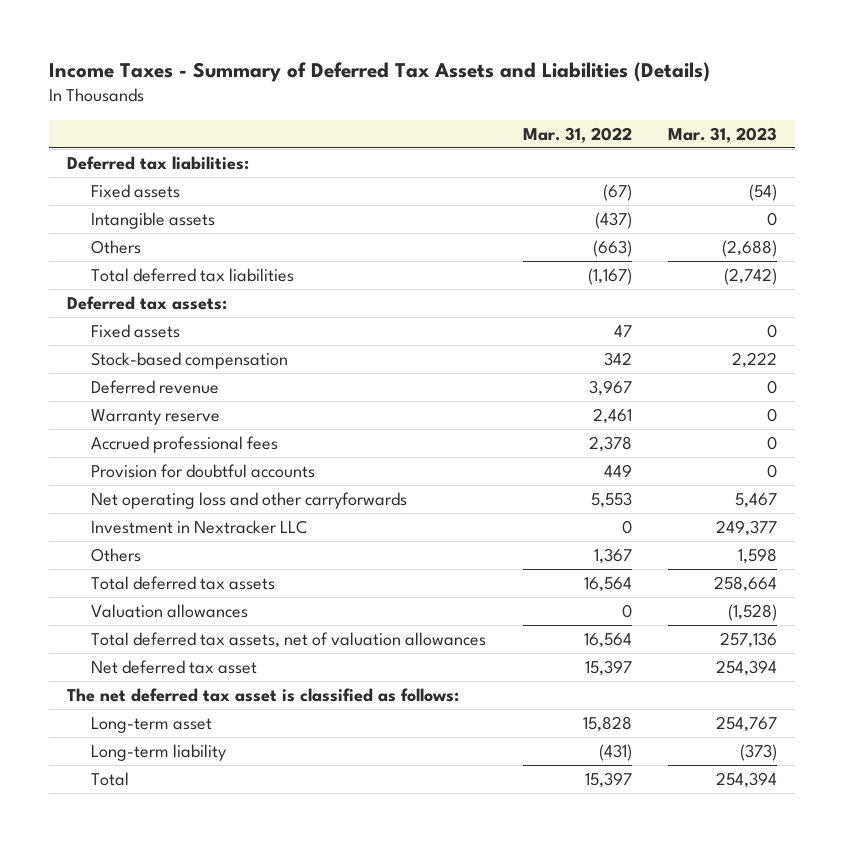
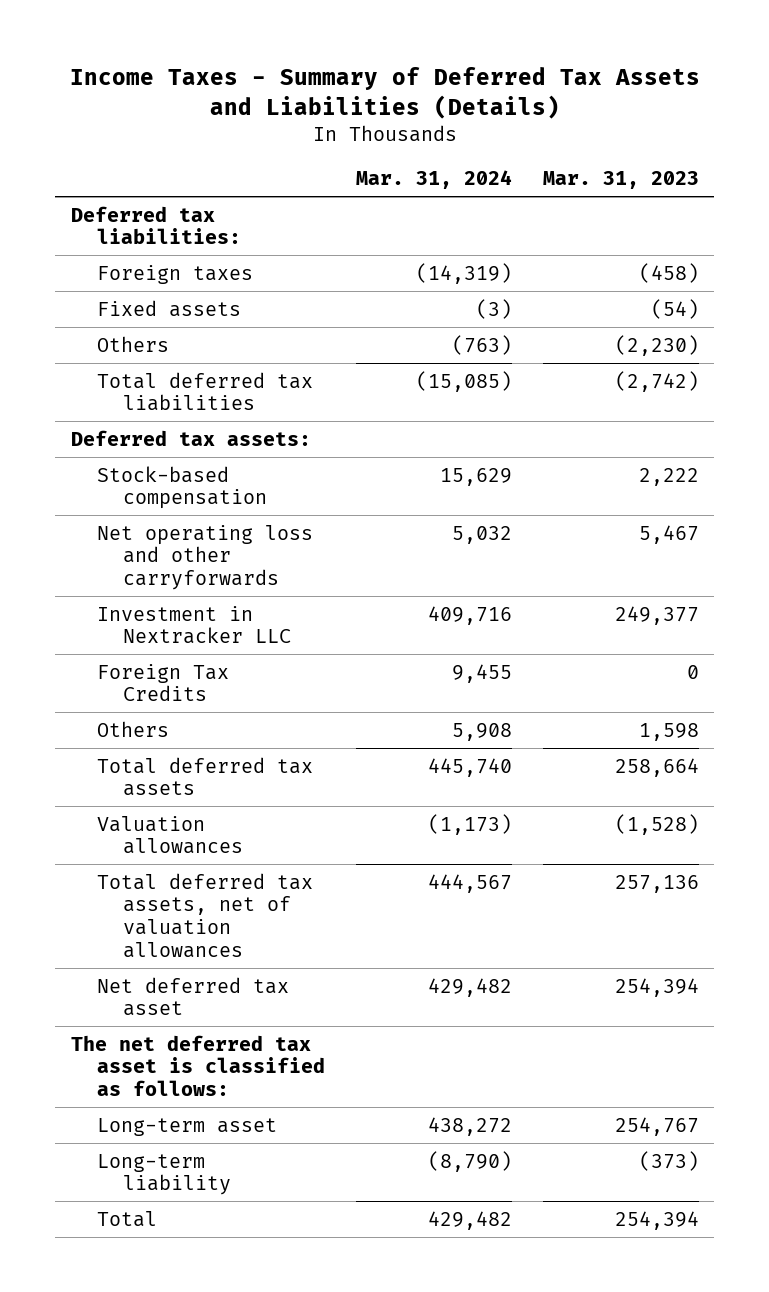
[522,126,632,143] Mar. 31, 2022 -> none
none -> [355,170,512,190] Mar. 31, 2024
none -> [96,264,253,284] Foreign taxes
[90,212,215,230] Intangible assets -> none
[722,240,778,258] (2,688) -> [614,334,699,356] (2,230)
[90,324,180,339] Fixed assets -> none
[90,380,219,395] Deferred revenue -> none
[90,409,220,426] Warranty reserve -> none
[90,436,278,454] Accrued professional fees -> none
[90,464,315,479] Provision for doubtful accounts -> none
none -> [96,663,229,702] Foreign Tax Credits

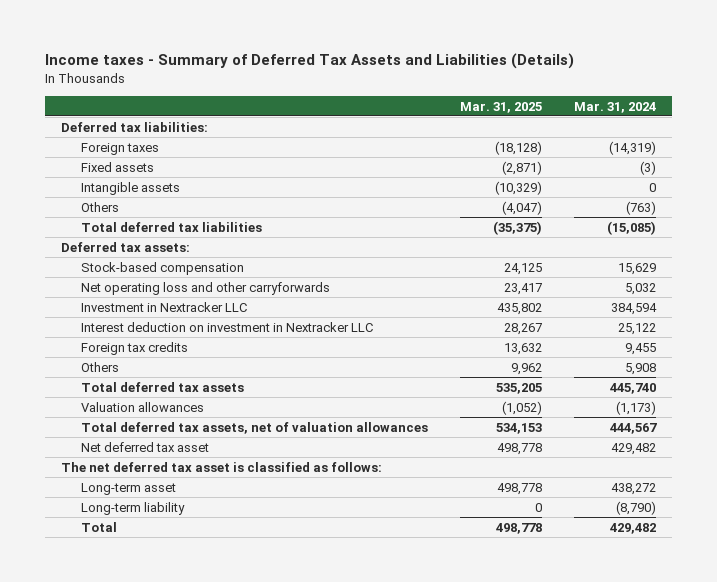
[69,67,700,120] Income Taxes - Summary of Deferred Tax Assets and Liabilities (Details) -> [44,53,574,70] Income taxes - Summary of Deferred Tax Assets and Liabilities (Details)
[542,171,699,190] Mar. 31, 2023 -> none
none -> [459,101,542,113] Mar. 31, 2025
none -> [80,181,180,195] Intangible assets
[427,605,512,625] 409,716 -> [610,302,657,315] 384,594
none -> [80,321,373,332] Interest deduction on investment in Nextracker LLC
[96,663,229,702] Foreign Tax Credits -> [80,341,188,355] Foreign tax credits

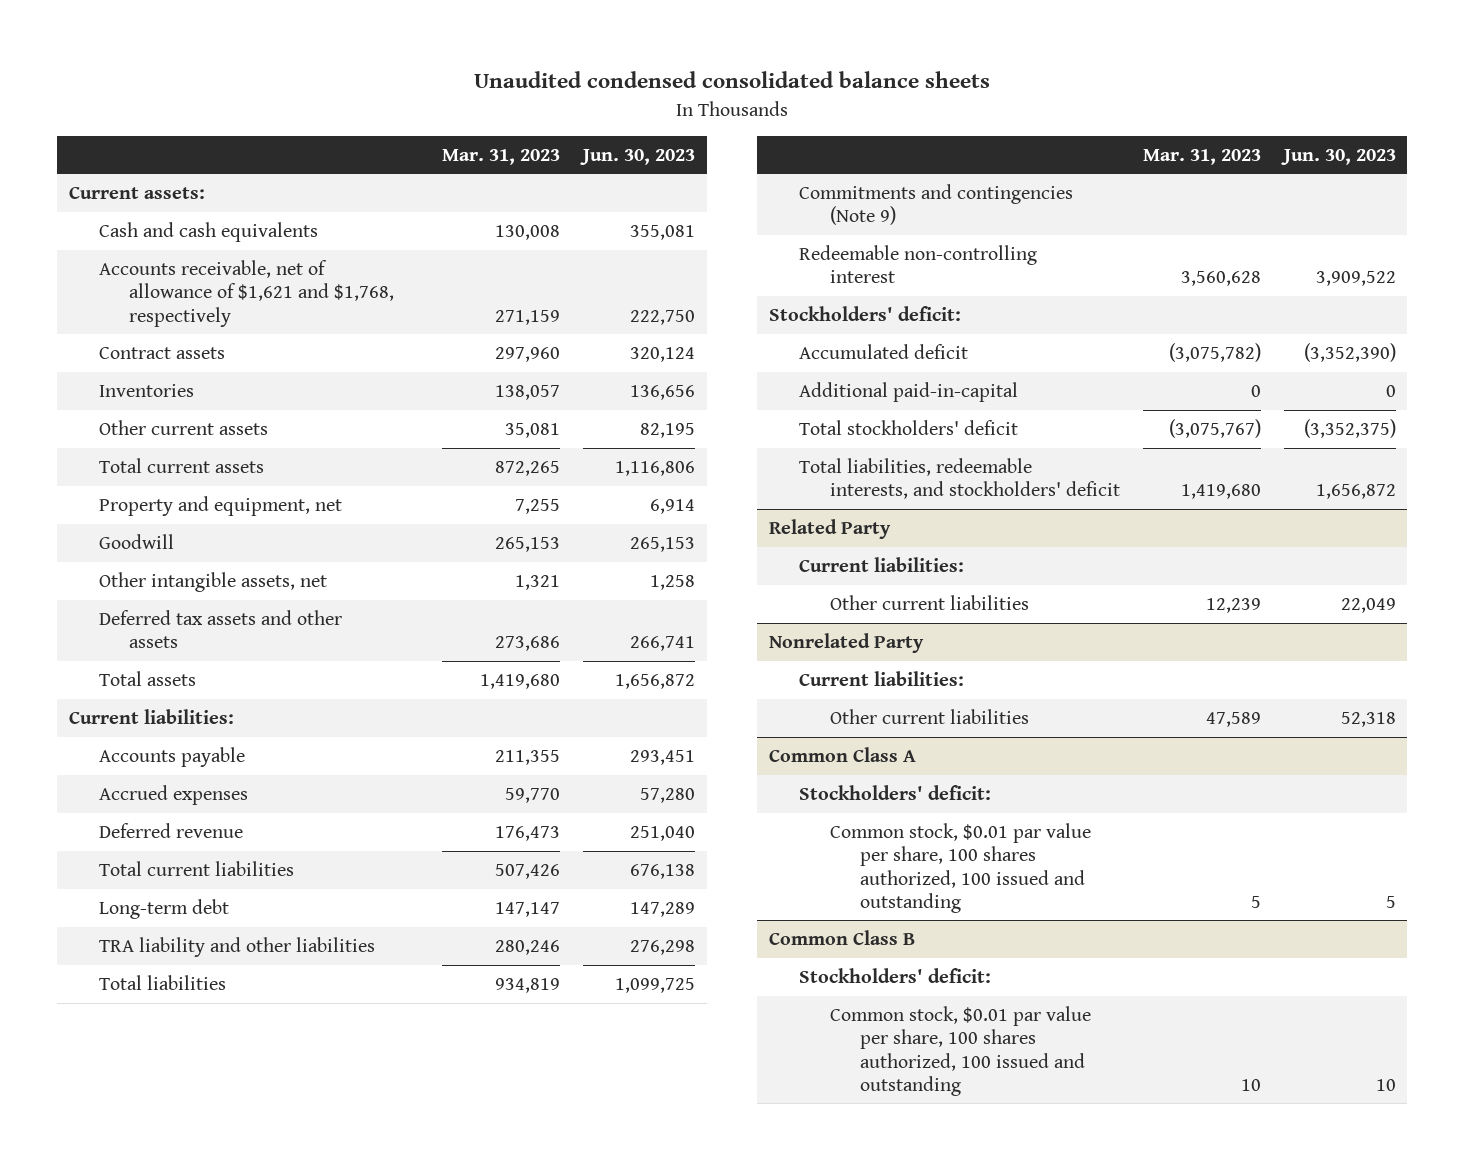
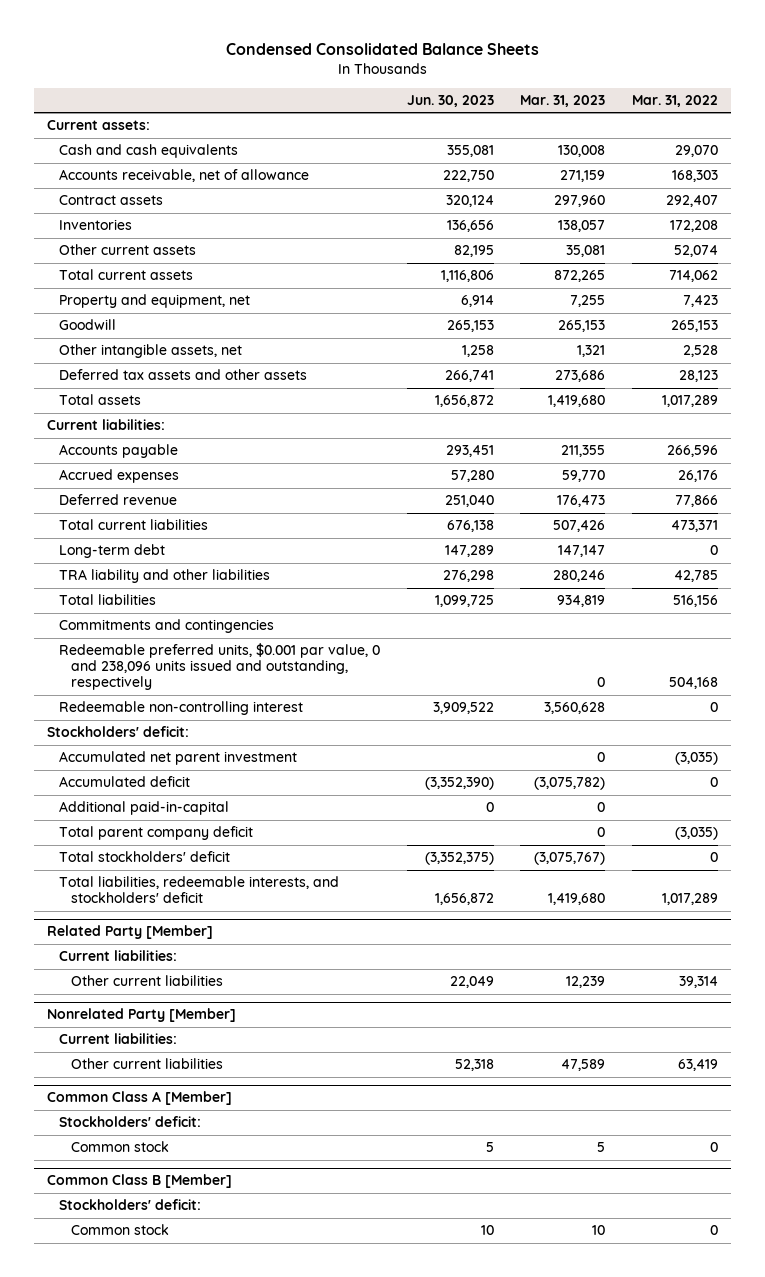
[474,71,991,89] Unaudited condensed consolidated balance sheets -> [225,43,539,56] Condensed Consolidated Balance Sheets
none -> [632,94,719,107] Mar. 31, 2022
[98,260,395,327] Accounts receivable, net of allowance of $1,621 and $1,768, respectively -> [59,169,310,183] Accounts receivable, net of allowance
[799,184,1074,226] Commitments and contingencies (Note 9) -> [59,619,275,634] Commitments and contingencies
none -> [59,643,381,691] Redeemable preferred units, $0.001 par value, 0 and 238,096 units issued and outstanding, respectively
none -> [59,751,298,766] Accumulated net parent investment
none -> [59,826,254,841] Total parent company deficit
[768,519,891,540] Related Party -> [47,925,214,940] Related Party [Member]
[768,633,924,654] Nonrelated Party -> [47,1008,237,1023] Nonrelated Party [Member]
[768,747,916,763] Common Class A -> [47,1091,233,1106] Common Class A [Member]
[829,823,1091,913] Common stock, $0.01 par value per share, 100 shares authorized, 100 issued and outstanding -> [71,1141,170,1153] Common stock
[768,930,915,946] Common Class B -> [47,1174,233,1189] Common Class B [Member]
[829,1006,1091,1096] Common stock, $0.01 par value per share, 100 shares authorized, 100 issued and outstanding -> [71,1224,170,1236] Common stock

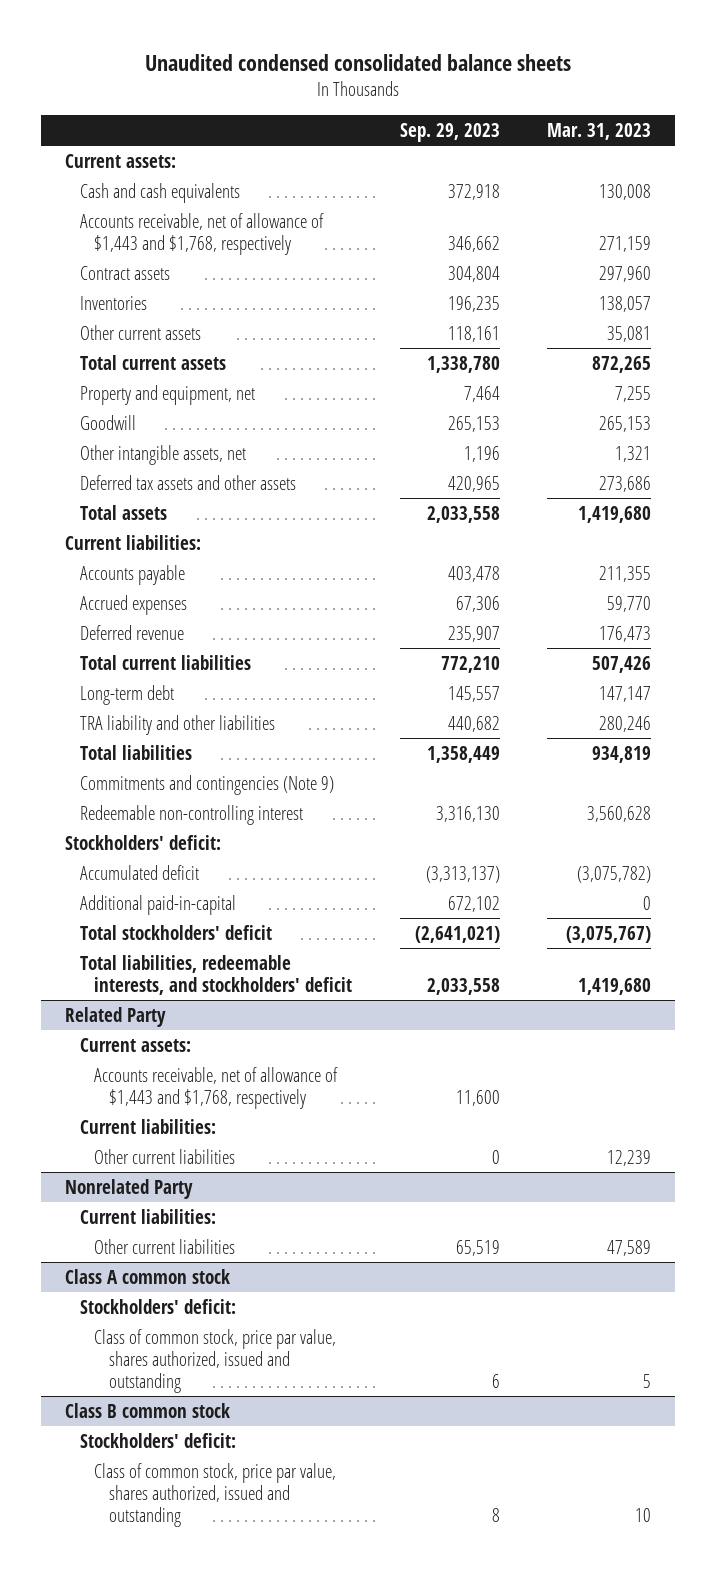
[225,43,539,56] Condensed Consolidated Balance Sheets -> [144,53,571,71] Unaudited condensed consolidated balance sheets
[406,94,494,107] Jun. 30, 2023 -> none
[632,94,719,107] Mar. 31, 2022 -> none
none -> [399,122,500,142] Sep. 29, 2023
[59,169,310,183] Accounts receivable, net of allowance -> [79,212,324,255] Accounts receivable, net of allowance of $1,443 and $1,768, respectively
[59,643,381,691] Redeemable preferred units, $0.001 par value, 0 and 238,096 units issued and outstanding, respectively -> none
[59,619,275,634] Commitments and contingencies -> [79,774,334,795] Commitments and contingencies (Note 9)
[59,751,298,766] Accumulated net parent investment -> none
[59,826,254,841] Total parent company deficit -> none
[47,925,214,940] Related Party [Member] -> [64,1006,166,1027] Related Party
none -> [79,1037,191,1052] Current assets:
none -> [94,1066,339,1109] Accounts receivable, net of allowance of $1,443 and $1,768, respectively
[47,1008,237,1023] Nonrelated Party [Member] -> [64,1178,193,1199] Nonrelated Party
[47,1091,233,1106] Common Class A [Member] -> [64,1268,230,1284] Class A common stock
[71,1141,170,1153] Common stock -> [94,1328,337,1394] Class of common stock, price par value, shares authorized, issued and outstanding
[47,1174,233,1189] Common Class B [Member] -> [64,1402,230,1418] Class B common stock
[71,1224,170,1236] Common stock -> [94,1462,337,1528] Class of common stock, price par value, shares authorized, issued and outstanding

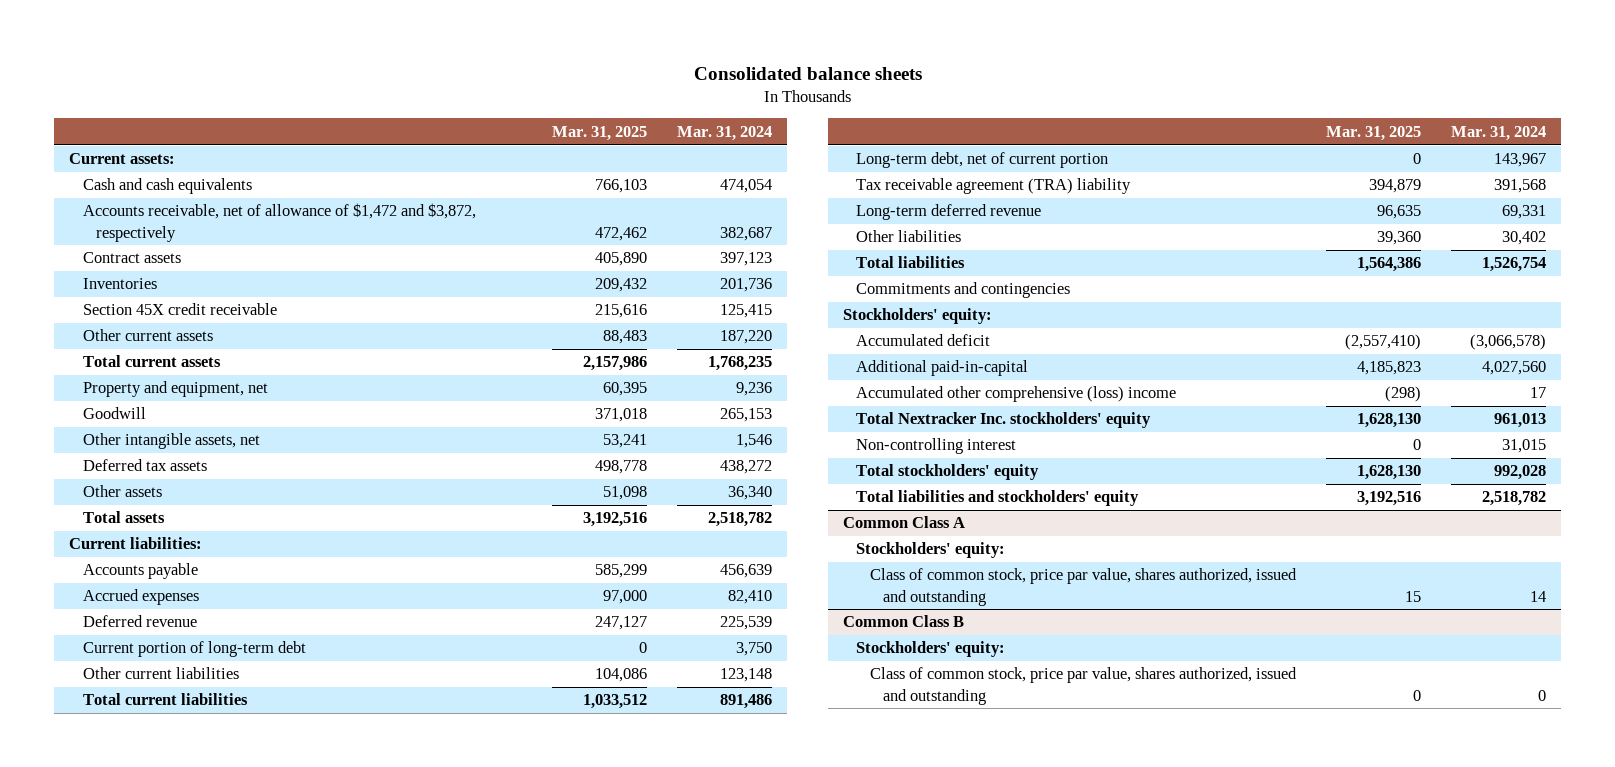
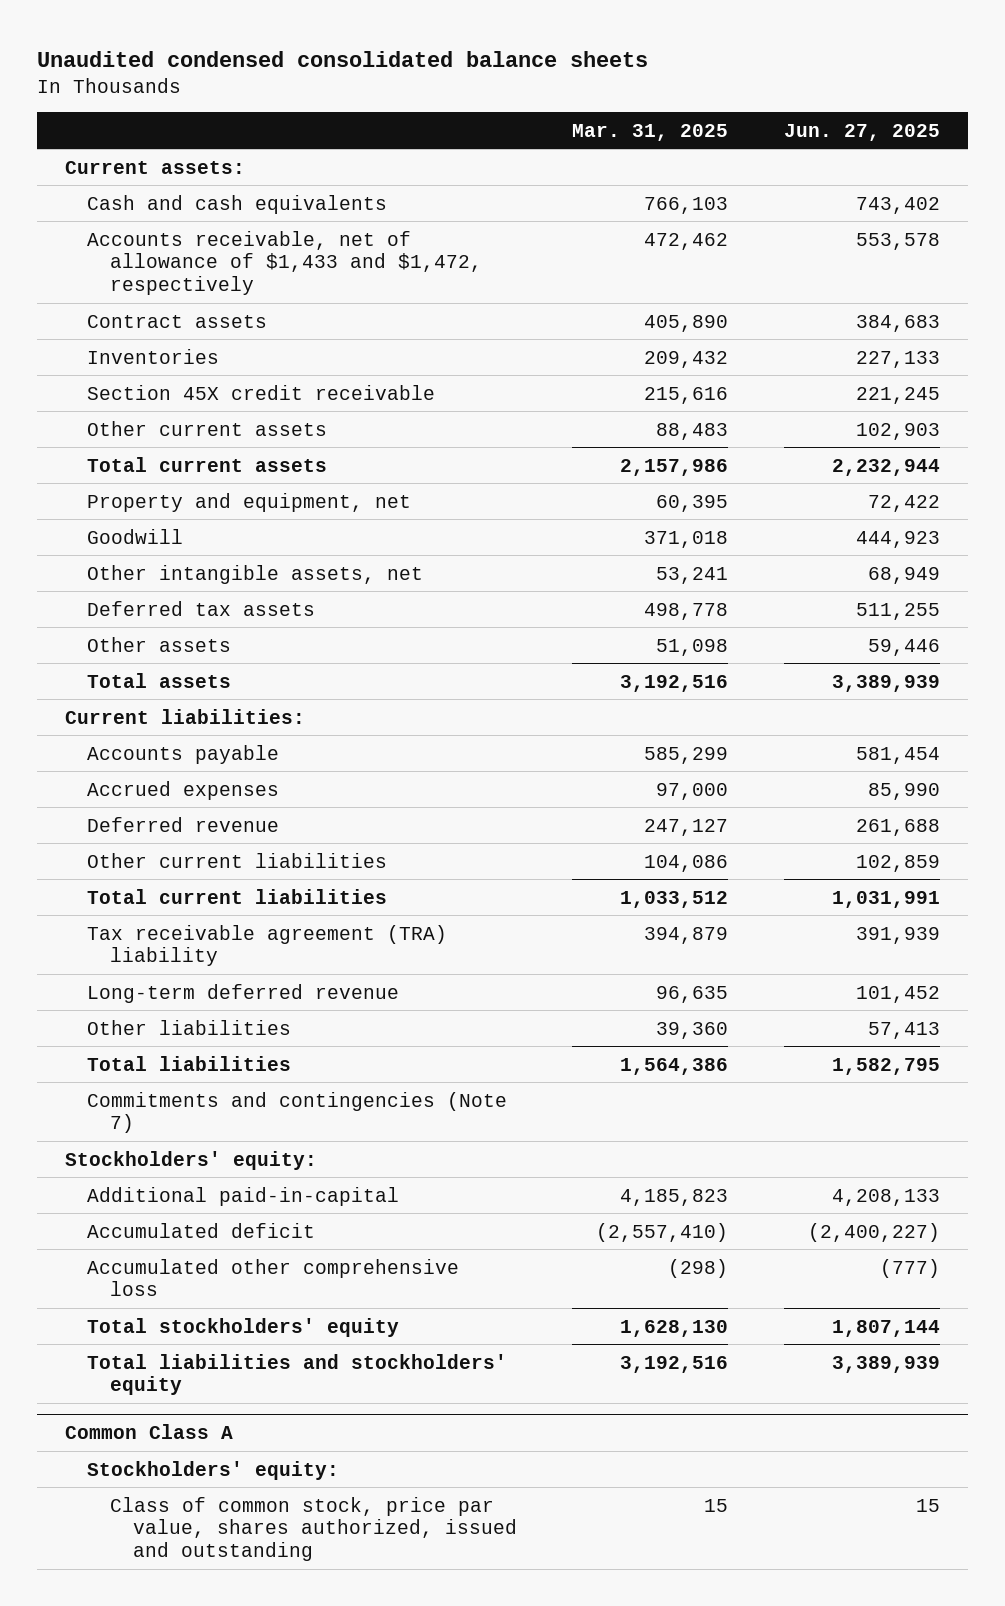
[693,66,922,80] Consolidated balance sheets -> [36,50,648,67] Unaudited condensed consolidated balance sheets
[677,125,773,141] Mar. 31, 2024 -> none
none -> [784,123,941,141] Jun. 27, 2025
[82,203,476,242] Accounts receivable, net of allowance of $1,472 and $3,872, respectively -> [87,230,482,296] Accounts receivable, net of allowance of $1,433 and $1,472, respectively
[82,641,306,658] Current portion of long-term debt -> none
[856,152,1109,169] Long-term debt, net of current portion -> none
[856,282,1071,299] Commitments and contingencies -> [87,1091,508,1134] Commitments and contingencies (Note 7)
[856,412,1152,429] Total Nextracker Inc. stockholders' equity -> none
[856,438,1017,455] Non-controlling interest -> none
[856,334,991,347] Accumulated deficit -> [87,1222,316,1238] Accumulated deficit
[856,386,1177,403] Accumulated other comprehensive (loss) income -> [87,1258,460,1297] Accumulated other comprehensive loss
[843,615,965,628] Common Class B -> none
[856,641,1006,658] Stockholders' equity: -> none
[869,667,1297,705] Class of common stock, price par value, shares authorized, issued and outstanding -> none

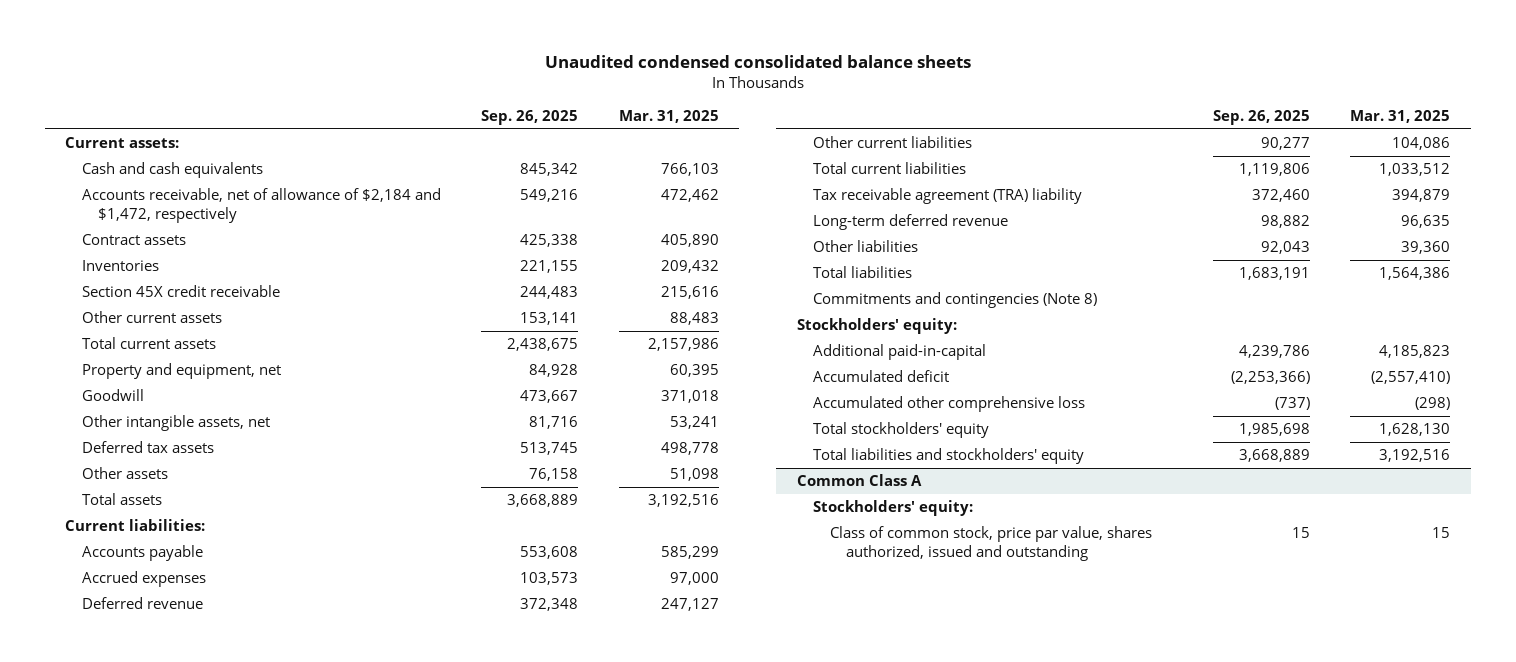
[784,123,941,141] Jun. 27, 2025 -> none
none -> [481,109,579,125] Sep. 26, 2025
[87,230,482,296] Accounts receivable, net of allowance of $1,433 and $1,472, respectively -> [81,188,441,223] Accounts receivable, net of allowance of $2,184 and $1,472, respectively
[87,1091,508,1134] Commitments and contingencies (Note 7) -> [813,292,1098,309] Commitments and contingencies (Note 8)

